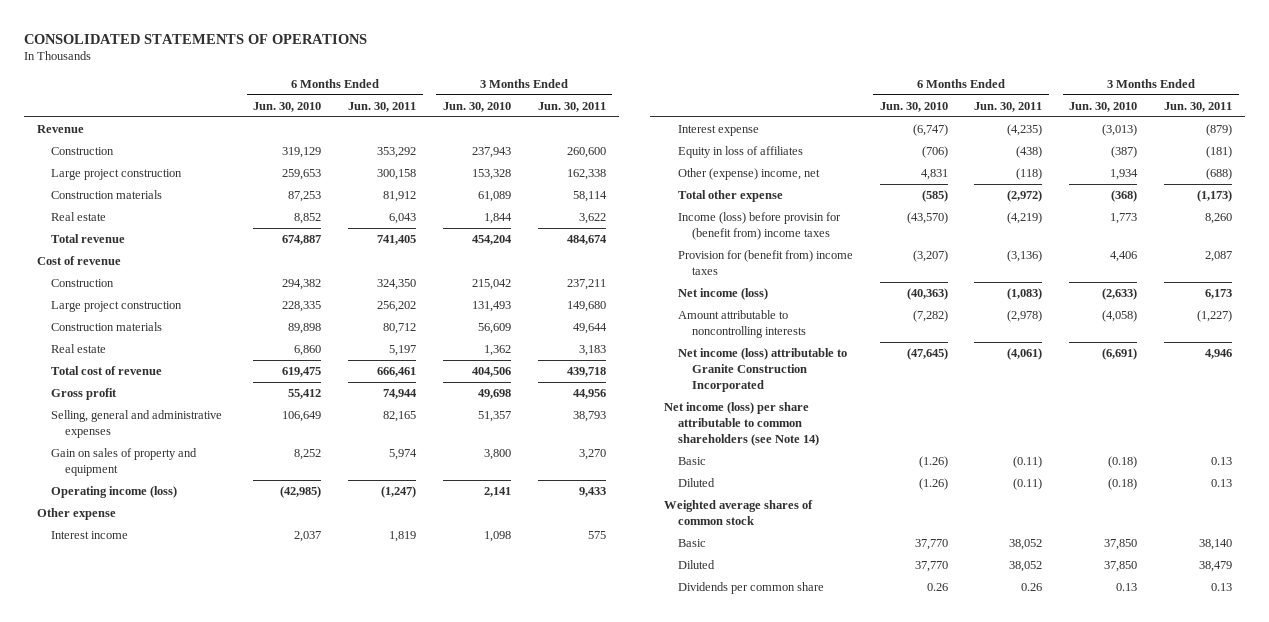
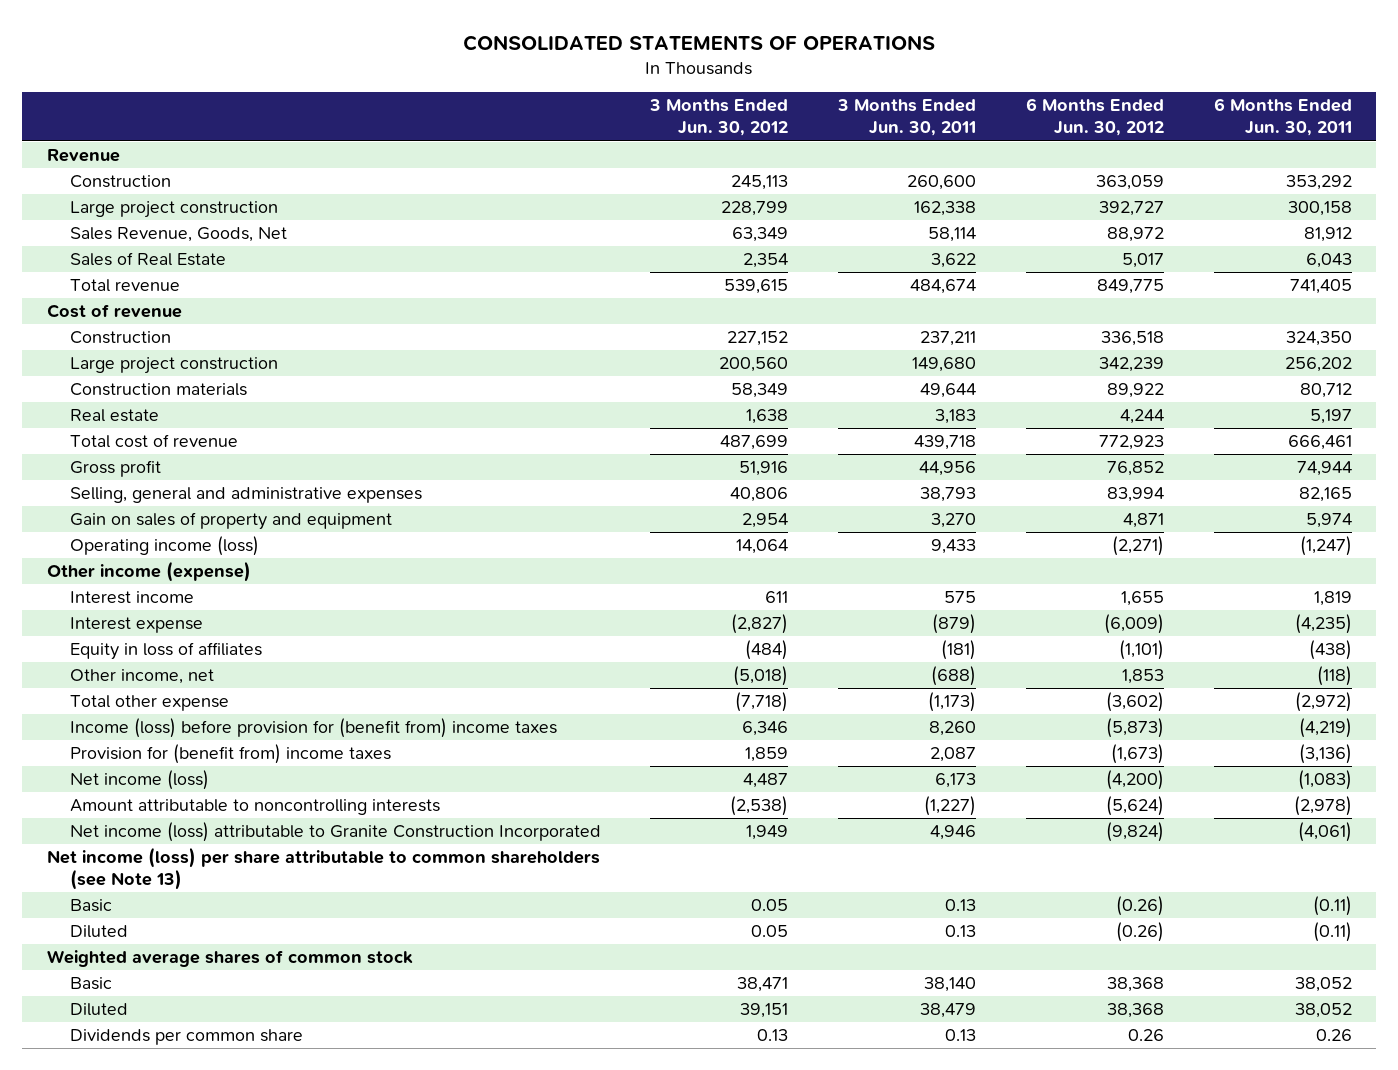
[253,102,322,113] Jun. 30, 2010 -> none
[442,102,511,113] Jun. 30, 2010 -> none
none -> [649,99,789,137] 3 Months Ended Jun. 30, 2012
none -> [1025,98,1164,137] 6 Months Ended Jun. 30, 2012
[51,190,163,200] Construction materials -> [69,227,287,243] Sales Revenue, Goods, Net
[51,212,107,222] Real estate -> [69,252,226,267] Sales of Real Estate
[37,508,117,521] Other expense -> [46,561,251,583] Other income (expense)
[677,168,820,181] Other (expense) income, net -> [69,669,214,685] Other income, net
[677,212,841,240] Income (loss) before provisin for (benefit from) income taxes -> [69,718,557,739] Income (loss) before provision for (benefit from) income taxes
[663,402,819,446] Net income (loss) per share attributable to common shareholders (see Note 14) -> [46,847,600,891] Net income (loss) per share attributable to common shareholders (see Note 13)

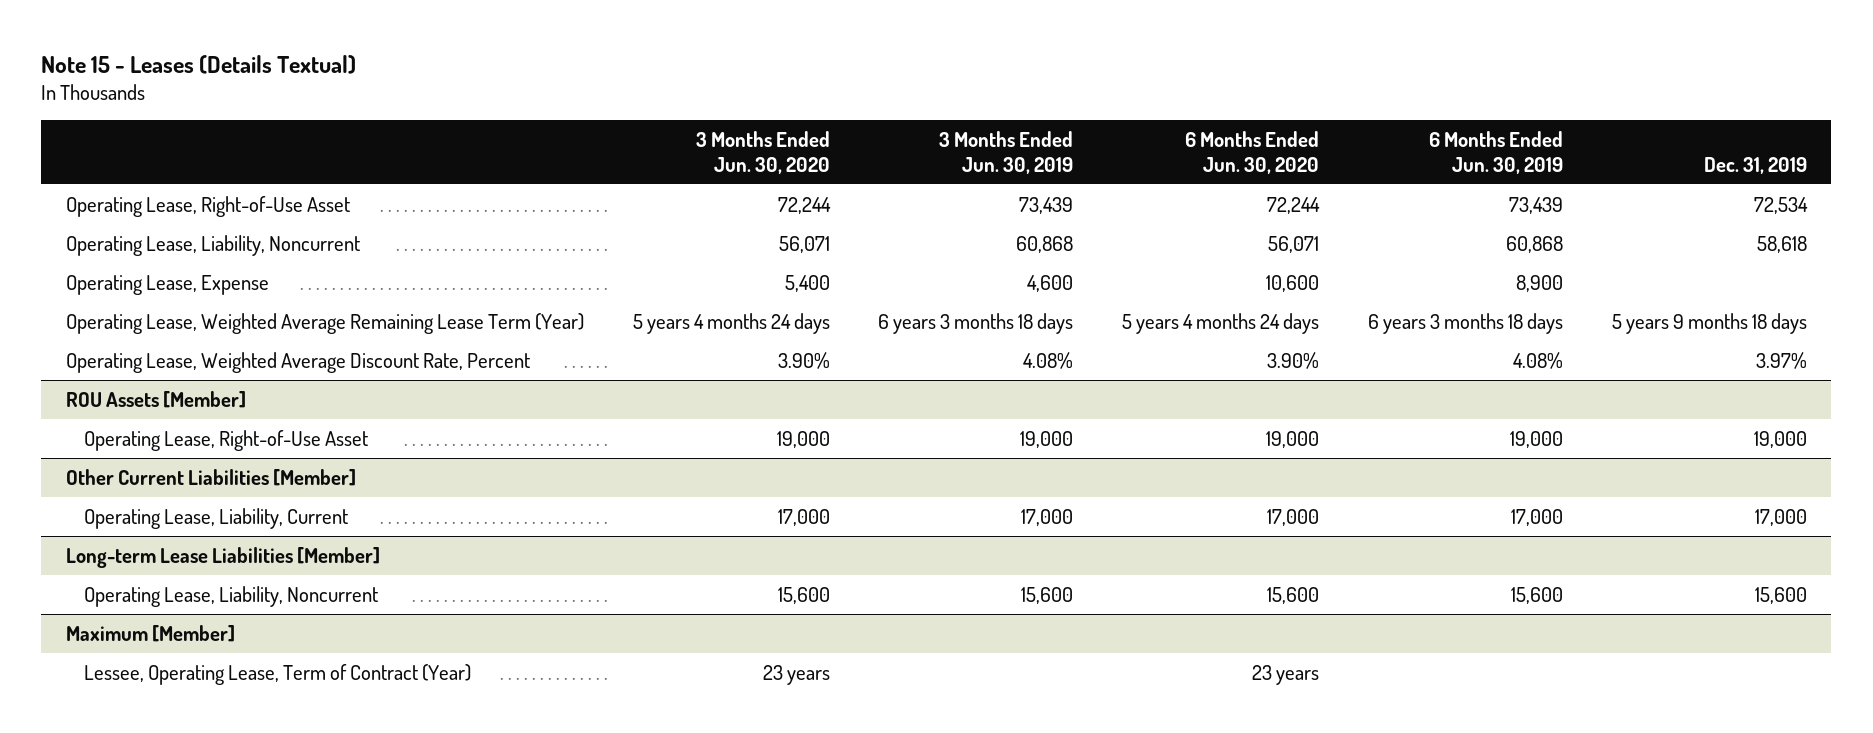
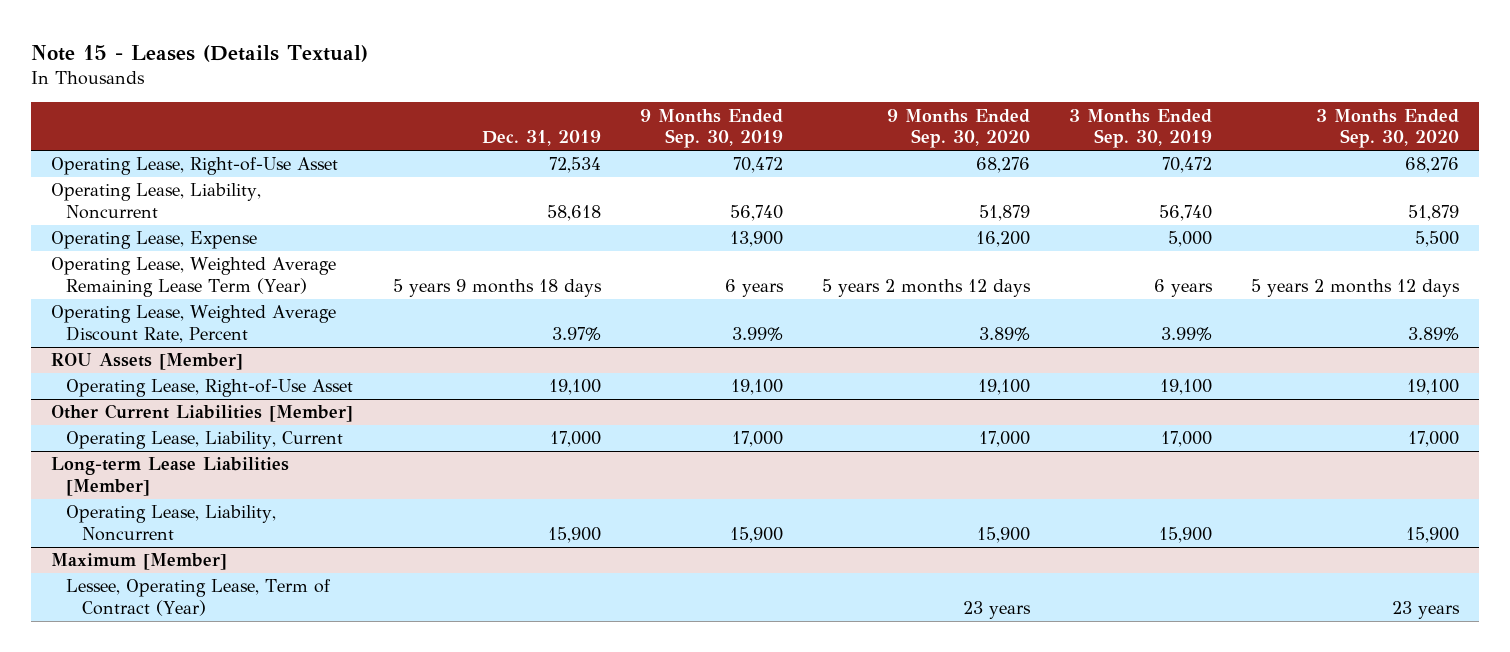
[695,131,830,174] 3 Months Ended Jun. 30, 2020 -> none
[939,131,1074,174] 3 Months Ended Jun. 30, 2019 -> none
[1185,131,1320,174] 6 Months Ended Jun. 30, 2020 -> none
[1429,131,1564,174] 6 Months Ended Jun. 30, 2019 -> none
none -> [639,108,783,149] 9 Months Ended Sep. 30, 2019
none -> [886,108,1030,149] 9 Months Ended Sep. 30, 2020
none -> [1069,108,1213,149] 3 Months Ended Sep. 30, 2019
none -> [1316,108,1460,149] 3 Months Ended Sep. 30, 2020
[1753,430,1807,448] 19,000 -> [548,379,601,396] 19,100
[1754,586,1807,604] 15,600 -> [547,527,601,544] 15,900

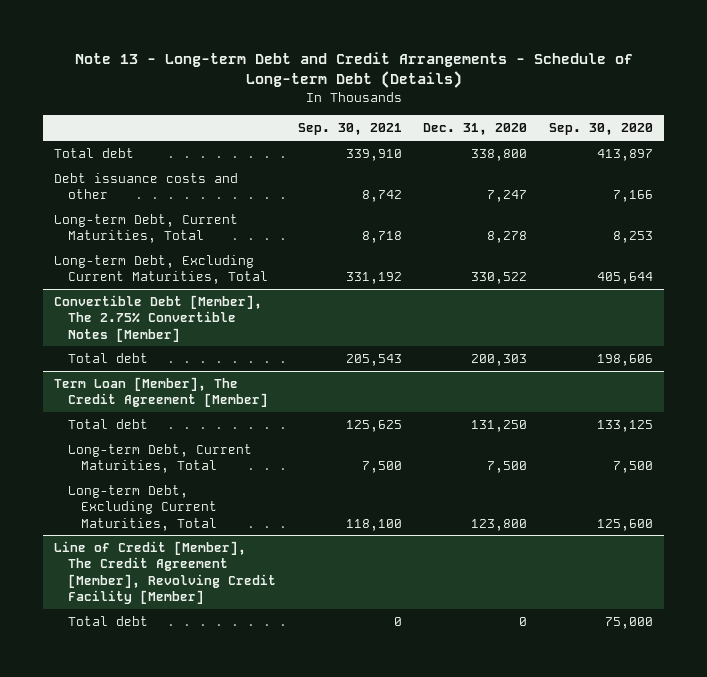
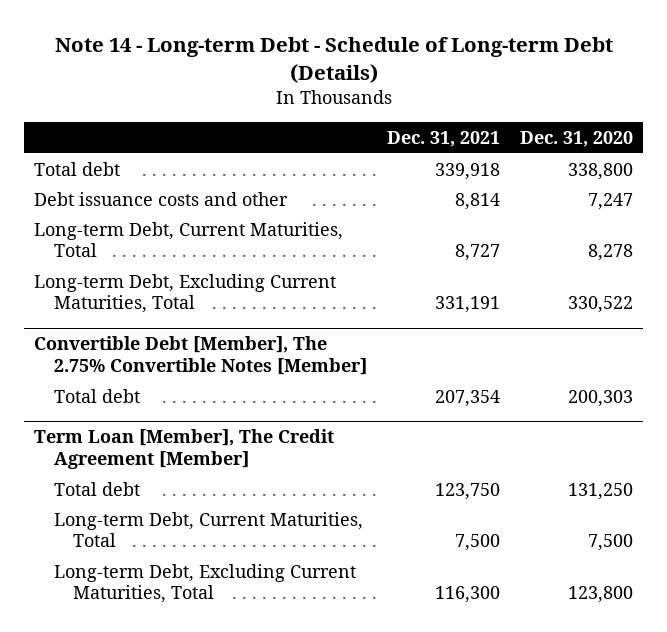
[74,51,633,89] Note 13 - Long-term Debt and Credit Arrangements - Schedule of Long-term Debt (Details) -> [54,37,613,84] Note 14 - Long-term Debt - Schedule of Long-term Debt (Details)
[297,123,402,136] Sep. 30, 2021 -> none
[549,123,654,136] Sep. 30, 2020 -> none
none -> [386,130,500,147] Dec. 31, 2021
[54,541,276,604] Line of Credit [Member], The Credit Agreement [Member], Revolving Credit Facility [Member] -> none
[67,616,148,627] Total debt -> none

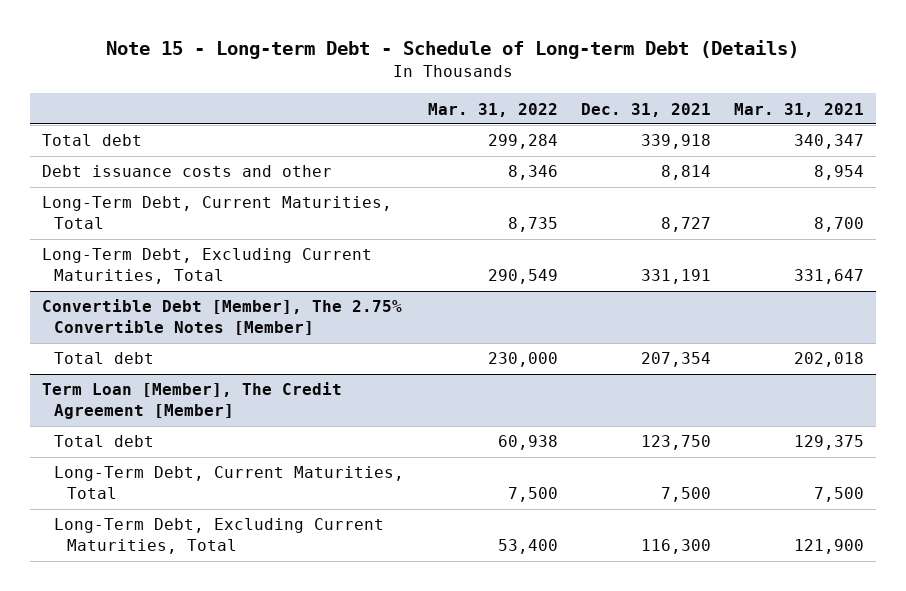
[54,37,613,84] Note 14 - Long-term Debt - Schedule of Long-term Debt (Details) -> [105,40,799,60] Note 15 - Long-term Debt - Schedule of Long-term Debt (Details)
[519,130,633,147] Dec. 31, 2020 -> none
none -> [427,102,558,117] Mar. 31, 2022
none -> [734,102,865,117] Mar. 31, 2021
[34,221,344,258] Long-term Debt, Current Maturities, Total -> [41,196,392,230] Long-Term Debt, Current Maturities, Total
[34,273,337,314] Long-term Debt, Excluding Current Maturities, Total -> [41,248,372,285] Long-Term Debt, Excluding Current Maturities, Total
[53,511,363,548] Long-term Debt, Current Maturities, Total -> [54,466,405,500] Long-Term Debt, Current Maturities, Total
[53,563,356,604] Long-term Debt, Excluding Current Maturities, Total -> [54,518,385,555] Long-Term Debt, Excluding Current Maturities, Total

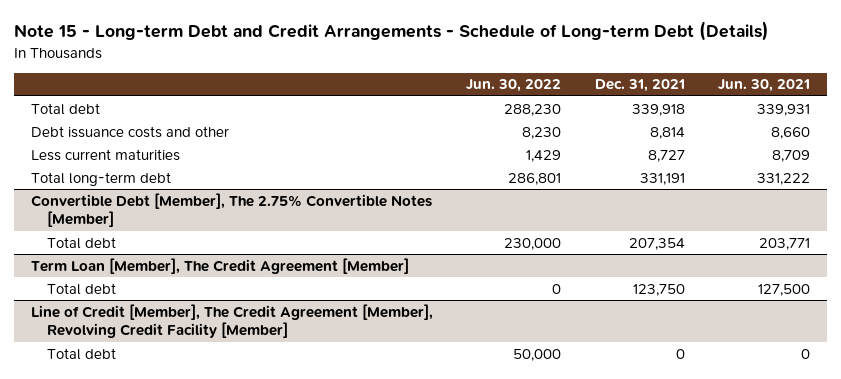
[105,40,799,60] Note 15 - Long-term Debt - Schedule of Long-term Debt (Details) -> [14,21,770,42] Note 15 - Long-term Debt and Credit Arrangements - Schedule of Long-term Debt (Details)
[427,102,558,117] Mar. 31, 2022 -> none
[734,102,865,117] Mar. 31, 2021 -> none
none -> [466,79,562,93] Jun. 30, 2022
none -> [718,79,811,93] Jun. 30, 2021
[41,196,392,230] Long-Term Debt, Current Maturities, Total -> [30,148,180,161] Less current maturities
[41,248,372,285] Long-Term Debt, Excluding Current Maturities, Total -> [30,171,171,186] Total long-term debt
[54,466,405,500] Long-Term Debt, Current Maturities, Total -> none
[54,518,385,555] Long-Term Debt, Excluding Current Maturities, Total -> none
none -> [30,303,433,339] Line of Credit [Member], The Credit Agreement [Member], Revolving Credit Facility [Member]
none -> [47,347,117,360] Total debt

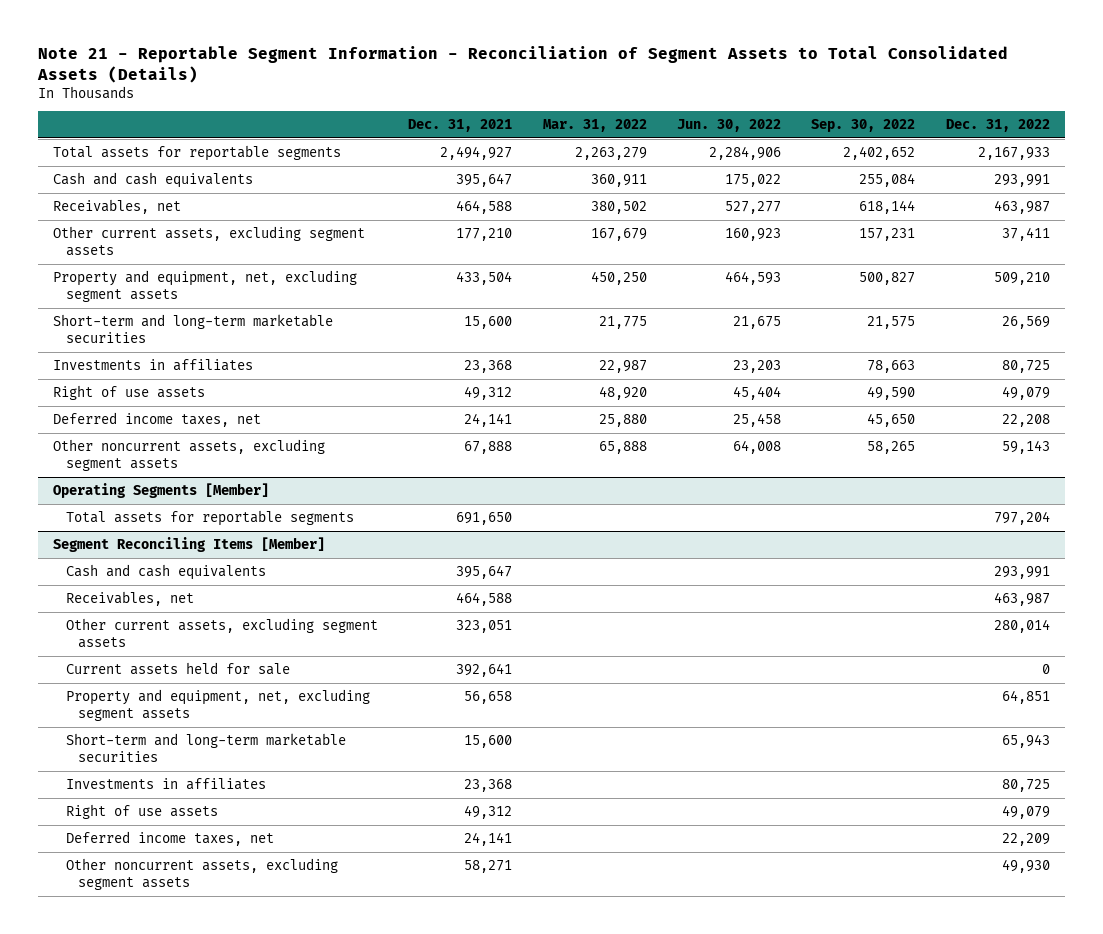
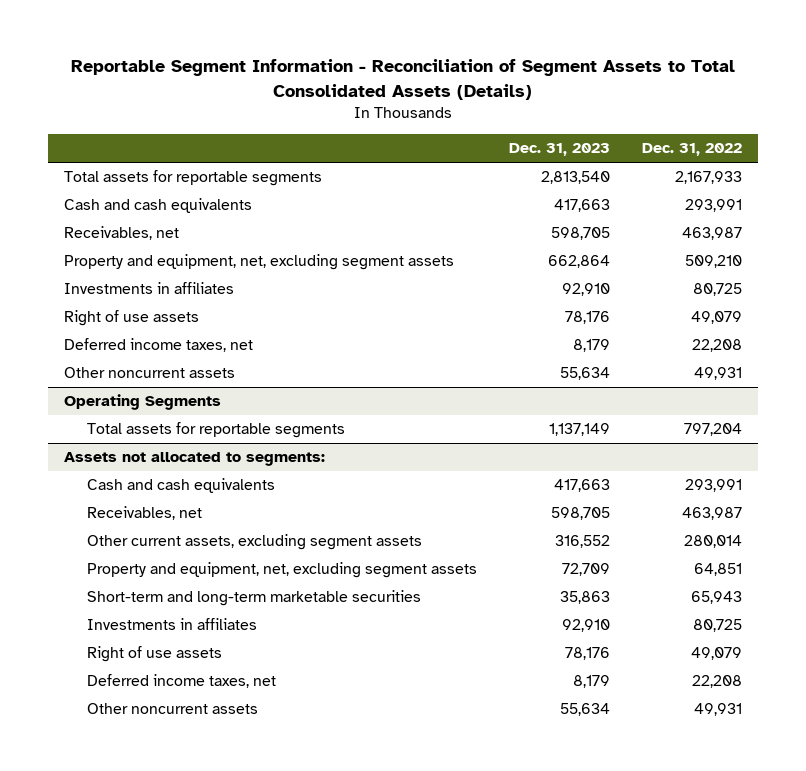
[37,45,1009,83] Note 21 - Reportable Segment Information - Reconciliation of Segment Assets to Total Consolidated Assets (Details) -> [70,59,735,100] Reportable Segment Information - Reconciliation of Segment Assets to Total Consolidated Assets (Details)
[408,119,513,133] Dec. 31, 2021 -> none
[542,119,647,133] Mar. 31, 2022 -> none
[676,119,781,133] Jun. 30, 2022 -> none
[811,119,916,133] Sep. 30, 2022 -> none
none -> [508,143,610,157] Dec. 31, 2023
[53,225,366,257] Other current assets, excluding segment assets -> none
[53,313,334,344] Short-term and long-term marketable securities -> none
[53,438,326,472] Other noncurrent assets, excluding segment assets -> [63,367,235,379] Other noncurrent assets
[1001,439,1050,454] 59,143 -> [694,367,743,381] 49,931
[53,482,270,498] Operating Segments [Member] -> [63,394,221,411] Operating Segments
[53,536,326,552] Segment Reconciling Items [Member] -> [63,452,325,467] Assets not allocated to segments:
[65,661,290,675] Current assets held for sale -> none
[1001,832,1050,846] 22,209 -> [692,675,743,689] 22,208
[65,857,338,891] Other noncurrent assets, excluding segment assets -> [86,703,258,715] Other noncurrent assets
[1001,858,1050,873] 49,930 -> [694,703,743,717] 49,931

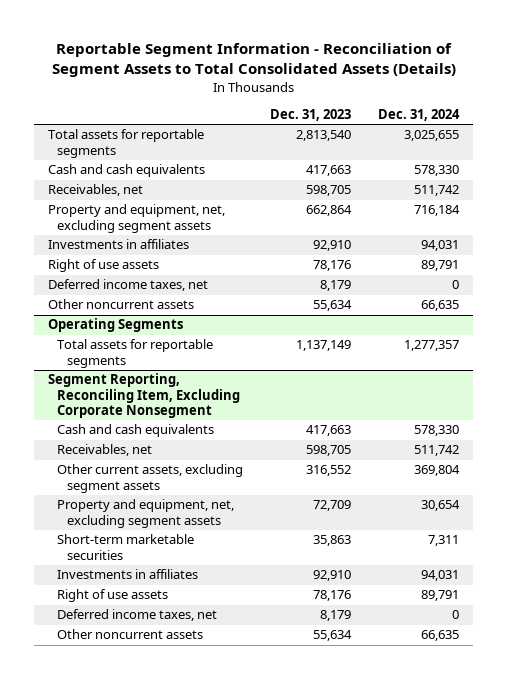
[642,143,743,157] Dec. 31, 2022 -> none
none -> [378,109,461,122] Dec. 31, 2024
[63,452,325,467] Assets not allocated to segments: -> [47,373,241,419] Segment Reporting, Reconciling Item, Excluding Corporate Nonsegment
[86,590,421,607] Short-term and long-term marketable securities -> [57,534,195,560] Short-term marketable securities

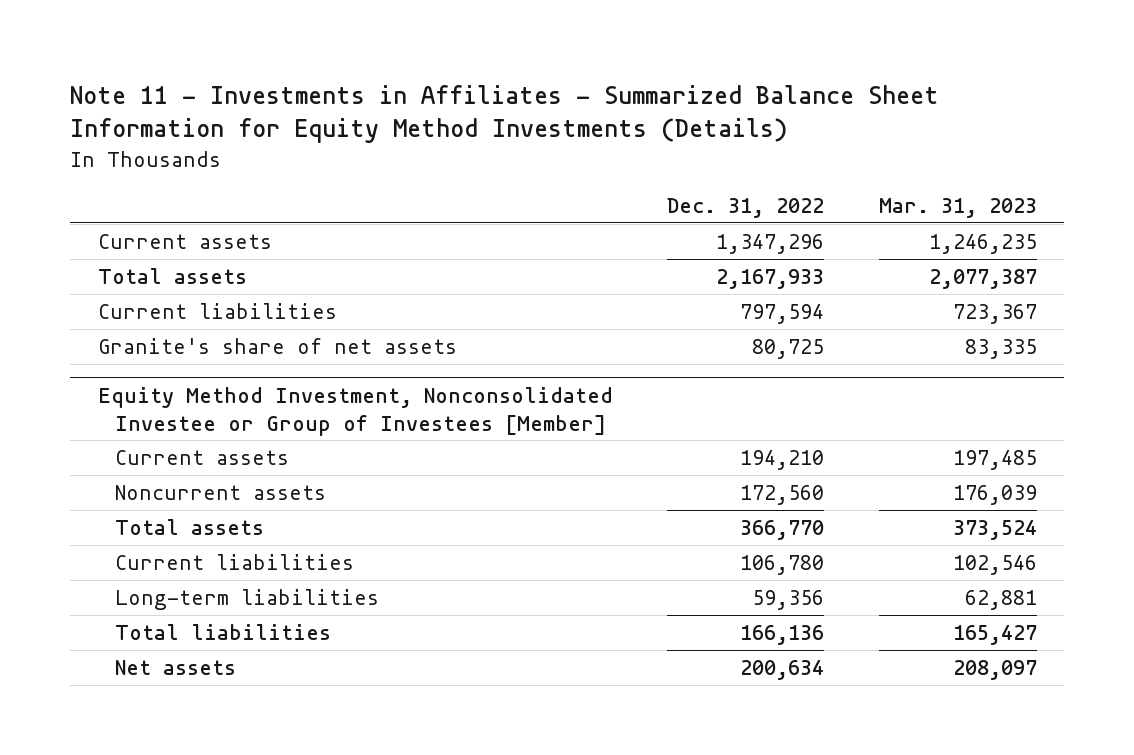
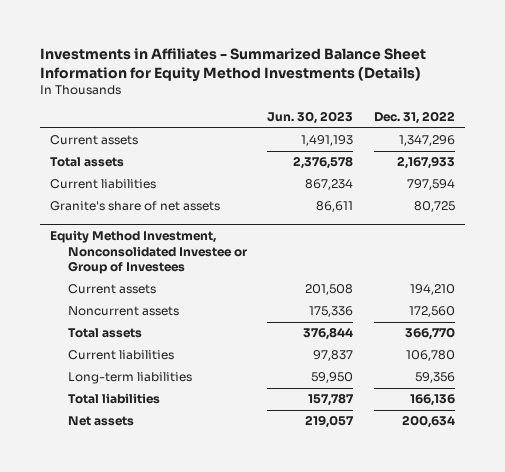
[70,84,940,144] Note 11 - Investments in Affiliates - Summarized Balance Sheet Information for Equity Method Investments (Details) -> [40,47,427,82] Investments in Affiliates - Summarized Balance Sheet Information for Equity Method Investments (Details)
[878,197,1037,218] Mar. 31, 2023 -> none
none -> [267,111,354,125] Jun. 30, 2023
[97,386,613,436] Equity Method Investment, Nonconsolidated Investee or Group of Investees [Member] -> [50,230,248,275] Equity Method Investment, Nonconsolidated Investee or Group of Investees

